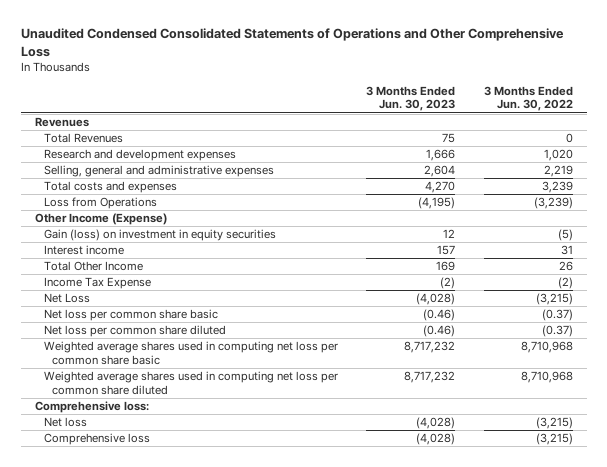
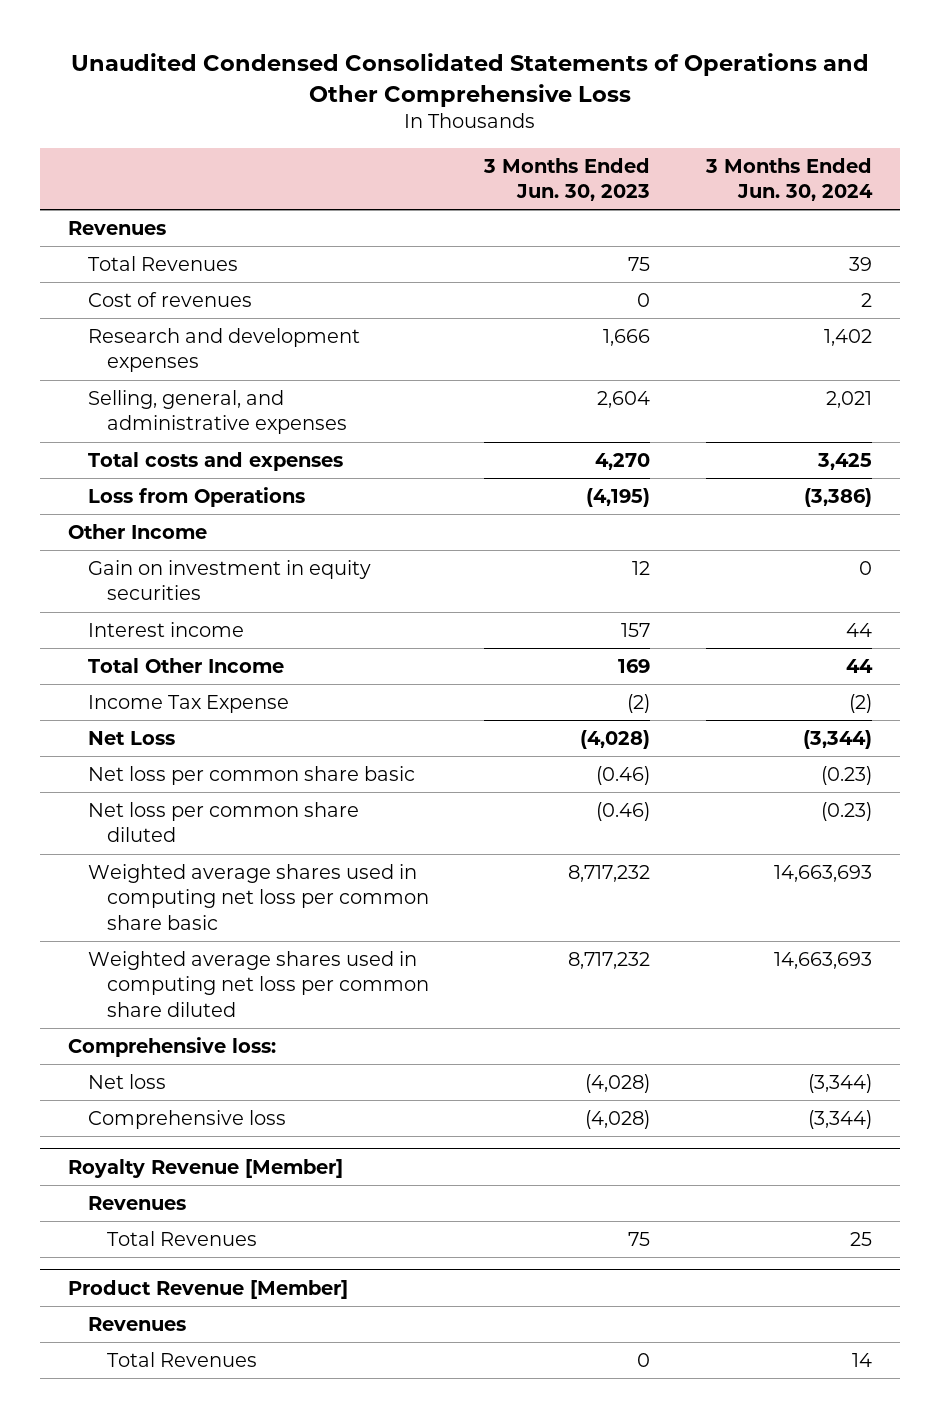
[483,85,573,112] 3 Months Ended Jun. 30, 2022 -> none
none -> [704,157,873,202] 3 Months Ended Jun. 30, 2024
none -> [87,292,252,308] Cost of revenues
[43,165,274,178] Selling, general and administrative expenses -> [87,390,347,435] Selling, general, and administrative expenses
[34,213,167,226] Other Income (Expense) -> [68,524,208,540] Other Income
[43,229,276,242] Gain (loss) on investment in equity securities -> [87,560,371,601] Gain on investment in equity securities
none -> [68,1158,344,1178] Royalty Revenue [Member]
none -> [87,1196,186,1211] Revenues
none -> [106,1231,257,1247] Total Revenues
none -> [68,1279,349,1299] Product Revenue [Member]
none -> [87,1317,186,1332] Revenues
none -> [106,1352,257,1368] Total Revenues

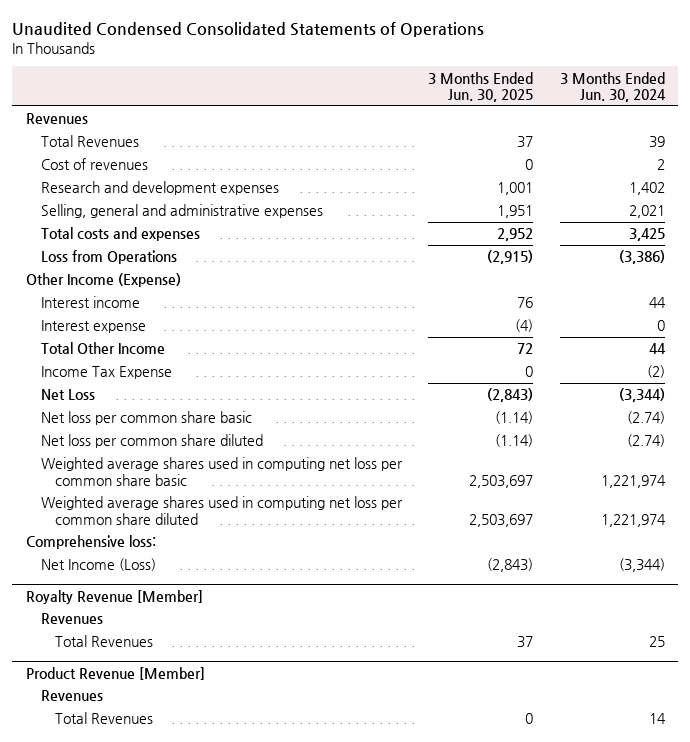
[71,52,870,107] Unaudited Condensed Consolidated Statements of Operations and Other Comprehensive Loss -> [12,21,485,37] Unaudited Condensed Consolidated Statements of Operations
[483,157,651,202] 3 Months Ended Jun. 30, 2023 -> none
none -> [428,71,534,103] 3 Months Ended Jun. 30, 2025
[87,390,347,435] Selling, general, and administrative expenses -> [40,204,323,219] Selling, general and administrative expenses
[87,560,371,601] Gain on investment in equity securities -> none
[68,524,208,540] Other Income -> [25,273,181,288] Other Income (Expense)
none -> [40,320,146,334] Interest expense
[820,766,872,786] (0.23) -> [626,411,665,425] (2.74)
[820,802,872,822] (0.23) -> [626,434,665,448] (2.74)
[773,865,872,883] 14,663,693 -> [600,474,666,488] 1,221,974
[773,952,872,970] 14,663,693 -> [600,513,666,527] 1,221,974
[87,1110,286,1130] Comprehensive loss -> none
[87,1074,166,1090] Net loss -> [40,558,156,572] Net Income (Loss)

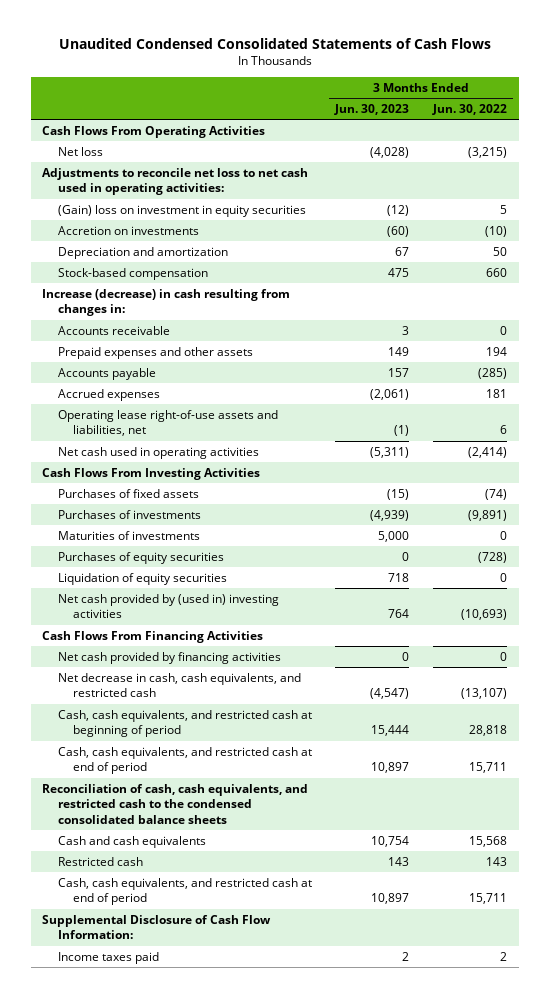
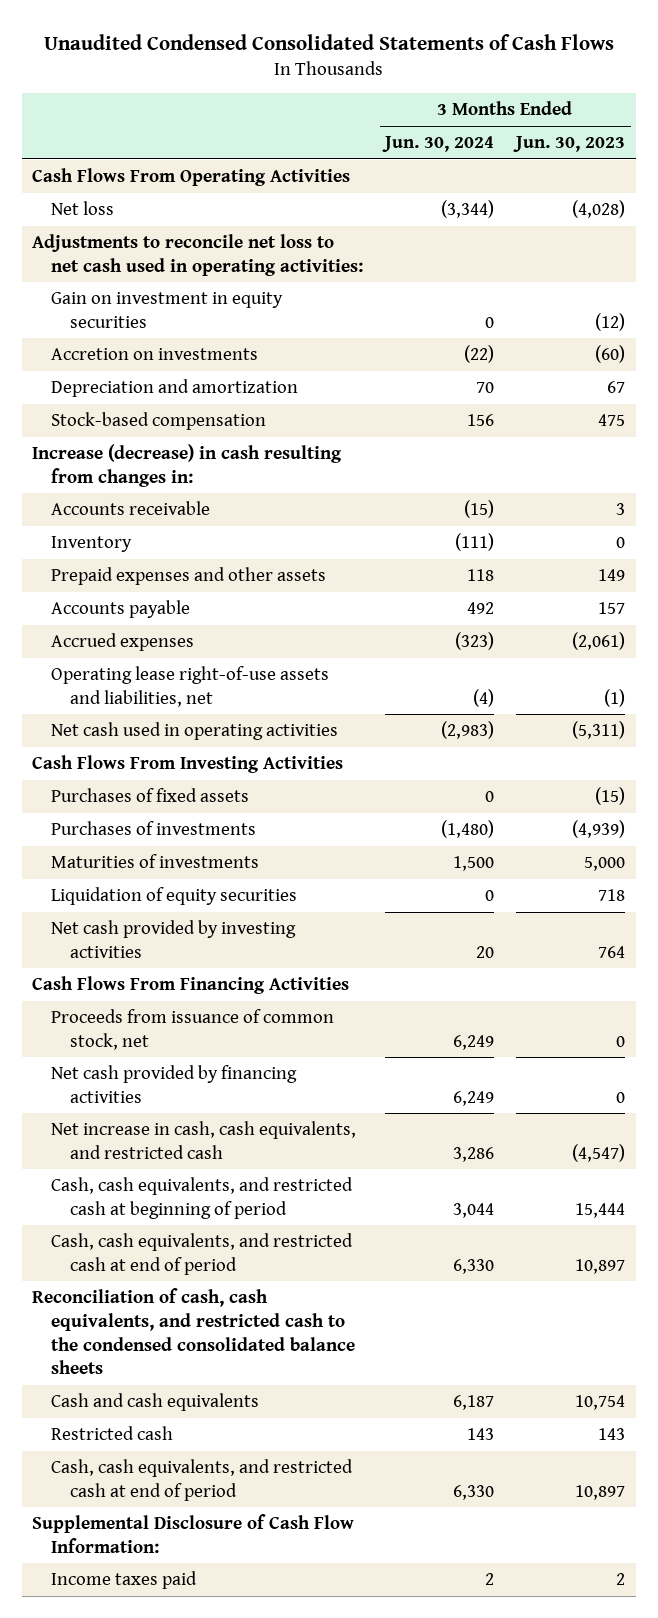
[432,103,508,115] Jun. 30, 2022 -> none
none -> [382,136,495,153] Jun. 30, 2024
[57,204,306,217] (Gain) loss on investment in equity securities -> [51,292,284,328] Gain on investment in equity securities
none -> [51,536,133,553] Inventory
[57,551,224,564] Purchases of equity securities -> none
[57,593,279,619] Net cash provided by (used in) investing activities -> [51,920,297,958] Net cash provided by investing activities
none -> [51,1009,335,1050] Proceeds from issuance of common stock, net
[57,672,301,698] Net decrease in cash, cash equivalents, and restricted cash -> [51,1121,357,1159] Net increase in cash, cash equivalents, and restricted cash

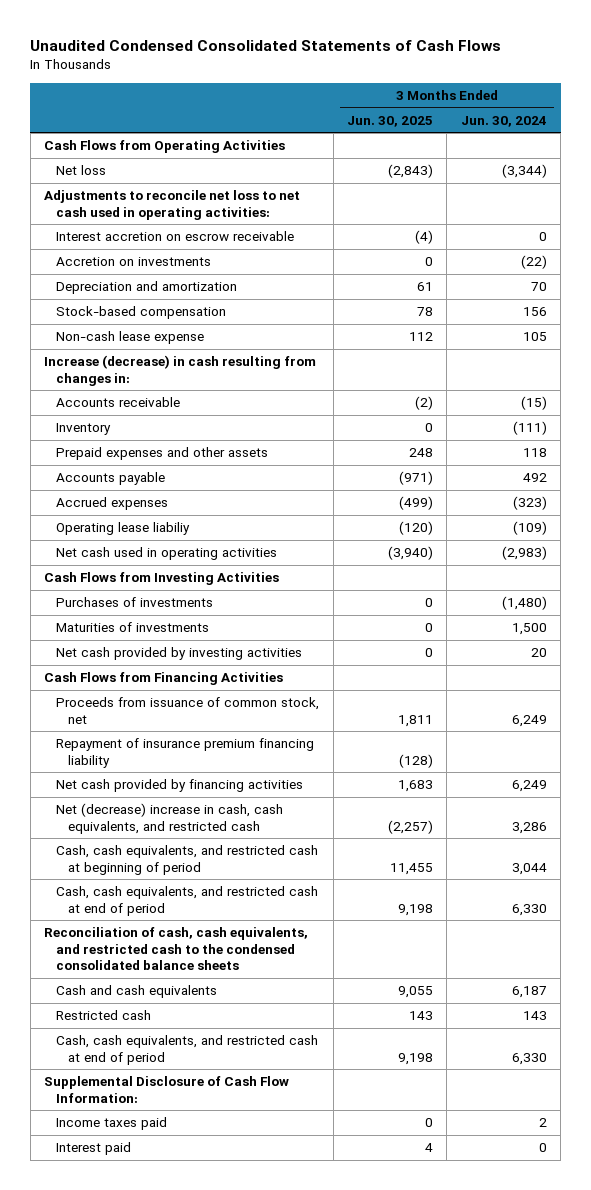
[513,136,626,153] Jun. 30, 2023 -> none
none -> [347,115,434,127] Jun. 30, 2025
[32,168,351,187] Cash Flows From Operating Activities -> [44,140,286,154] Cash Flows from Operating Activities
[51,292,284,328] Gain on investment in equity securities -> none
none -> [56,231,295,242] Interest accretion on escrow receivable
none -> [56,331,205,345] Non-cash lease expense
[51,666,330,707] Operating lease right-of-use assets and liabilities, net -> none
none -> [56,522,191,536] Operating lease liabiliy
[51,788,250,803] Purchases of fixed assets -> none
[32,755,344,774] Cash Flows From Investing Activities -> [44,572,280,586] Cash Flows from Investing Activities
[51,887,298,906] Liquidation of equity securities -> none
[32,976,350,995] Cash Flows From Financing Activities -> [44,672,284,686] Cash Flows from Financing Activities
none -> [56,738,315,768] Repayment of insurance premium financing liability
[51,1121,357,1159] Net increase in cash, cash equivalents, and restricted cash -> [56,803,284,834] Net (decrease) increase in cash, cash equivalents, and restricted cash
none -> [56,1142,132,1156] Interest paid

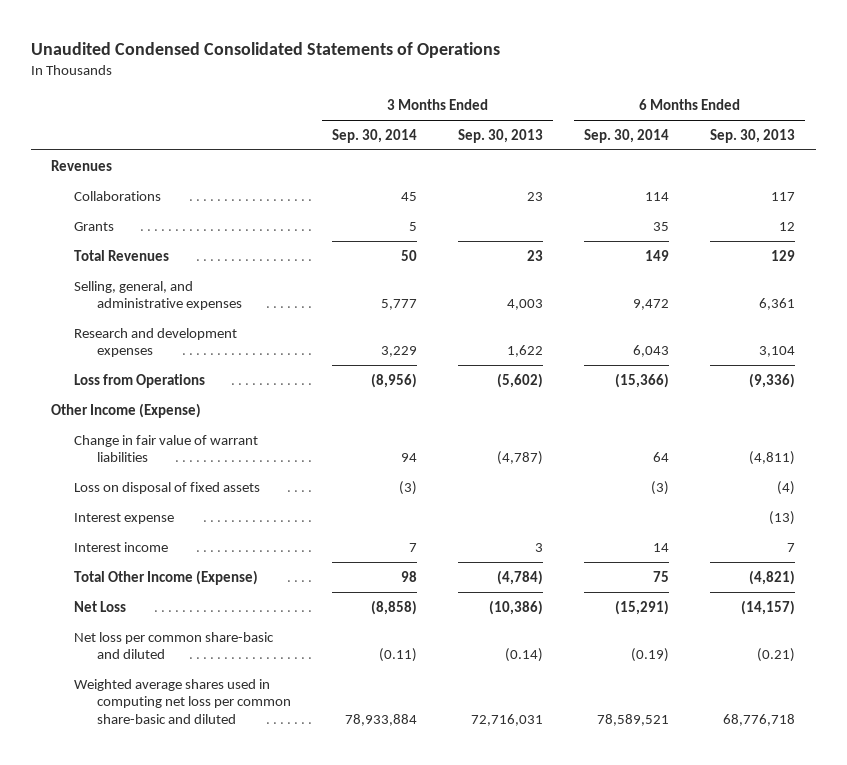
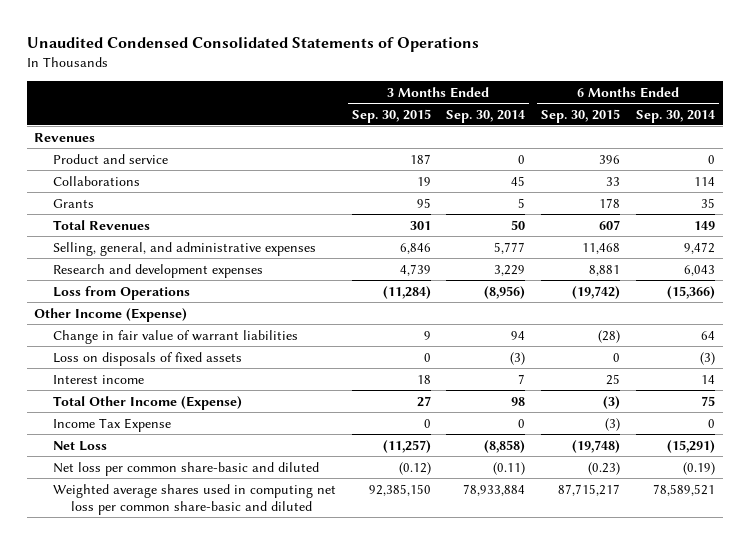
[458,128,544,143] Sep. 30, 2013 -> none
[710,128,796,143] Sep. 30, 2013 -> none
none -> [351,108,431,123] Sep. 30, 2015
none -> [541,108,621,123] Sep. 30, 2015
none -> [52,153,168,164] Product and service
[74,512,175,524] Interest expense -> none
[74,481,261,494] Loss on disposal of fixed assets -> [52,351,242,366] Loss on disposals of fixed assets
none -> [52,417,171,432] Income Tax Expense

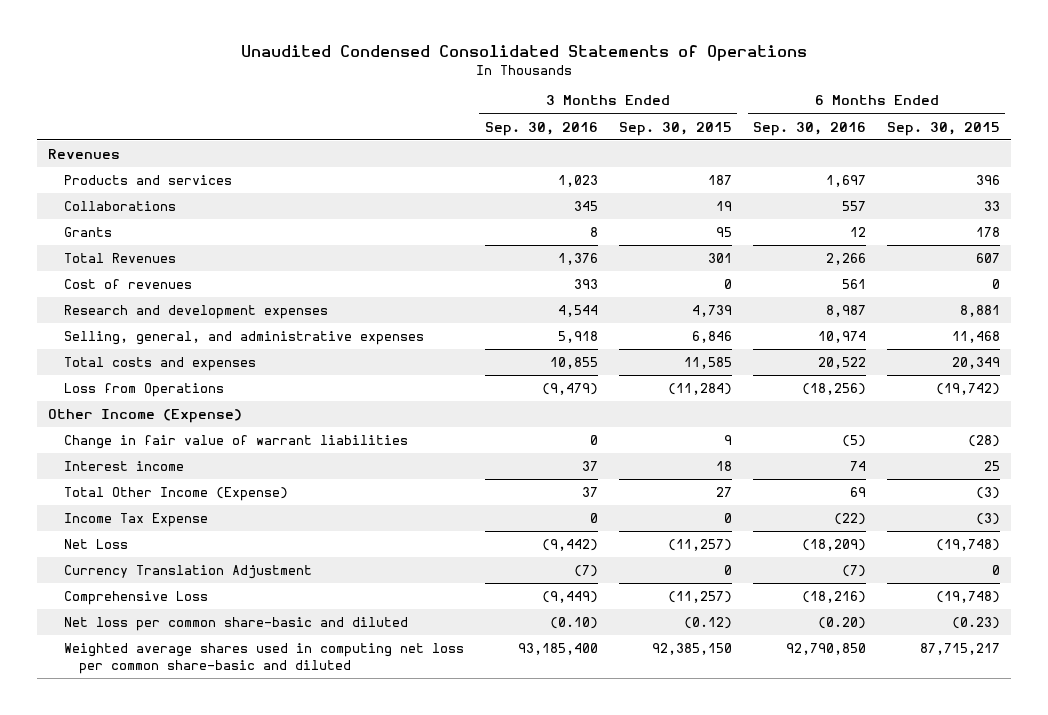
[446,109,526,123] Sep. 30, 2014 -> none
[636,109,716,123] Sep. 30, 2014 -> none
none -> [484,121,598,136] Sep. 30, 2016
none -> [752,121,866,136] Sep. 30, 2016
[52,153,168,164] Product and service -> [63,175,232,186] Products and services
none -> [63,279,192,290] Cost of revenues
[52,241,316,256] Selling, general, and administrative expenses -> [63,331,424,346] Selling, general, and administrative expenses
none -> [63,357,256,372] Total costs and expenses
[52,351,242,366] Loss on disposals of fixed assets -> none
none -> [63,565,312,580] Currency Translation Adjustment
none -> [63,591,208,606] Comprehensive Loss

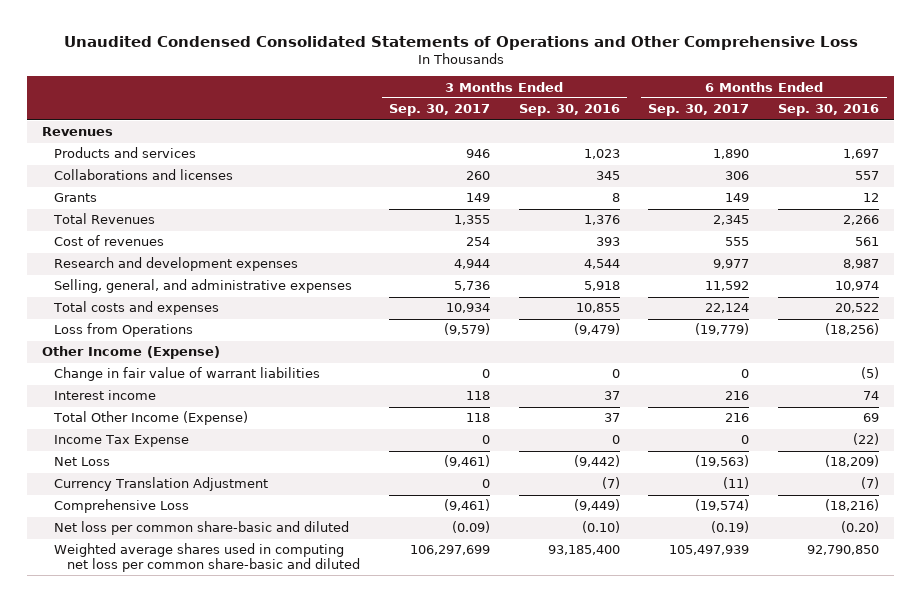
[240,45,807,62] Unaudited Condensed Consolidated Statements of Operations -> [63,35,858,50] Unaudited Condensed Consolidated Statements of Operations and Other Comprehensive Loss
[618,121,732,136] Sep. 30, 2015 -> none
[887,121,1001,136] Sep. 30, 2015 -> none
none -> [388,104,490,117] Sep. 30, 2017
none -> [648,104,750,117] Sep. 30, 2017
[63,201,176,212] Collaborations -> [54,169,234,181] Collaborations and licenses

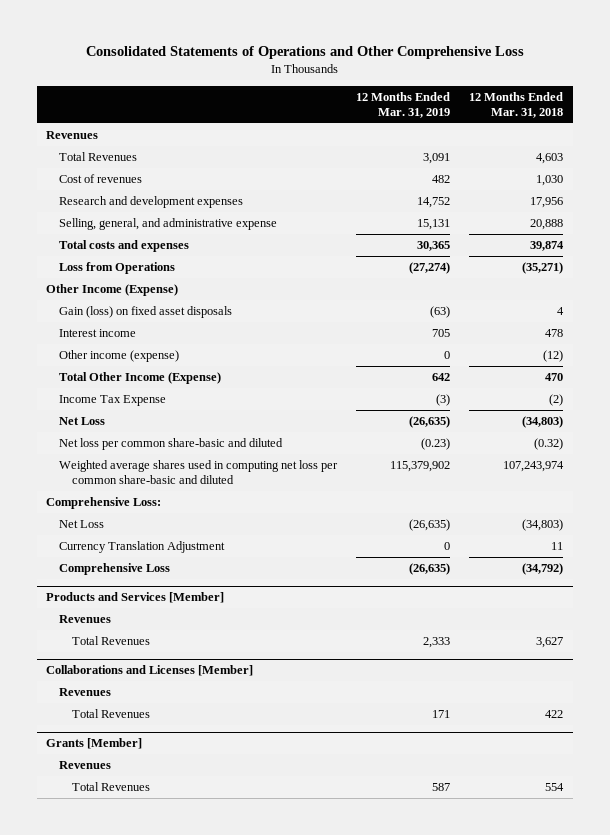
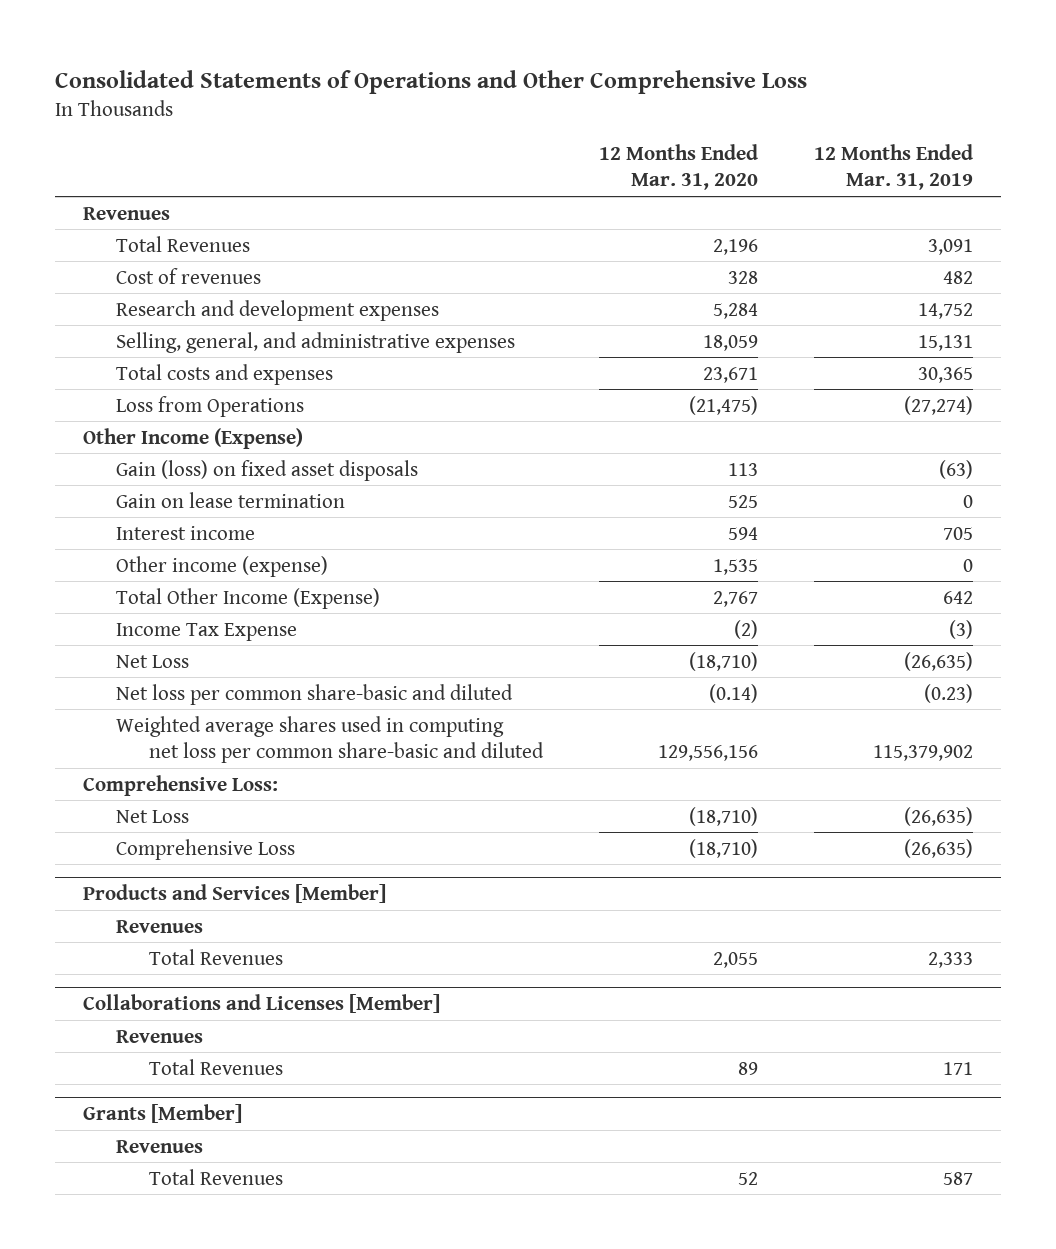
[469,92,564,118] 12 Months Ended Mar. 31, 2018 -> none
none -> [599,144,759,191] 12 Months Ended Mar. 31, 2020
[59,217,278,230] Selling, general, and administrative expense -> [116,331,516,353] Selling, general, and administrative expenses
none -> [116,491,346,508] Gain on lease termination
[59,540,226,553] Currency Translation Adjustment -> none

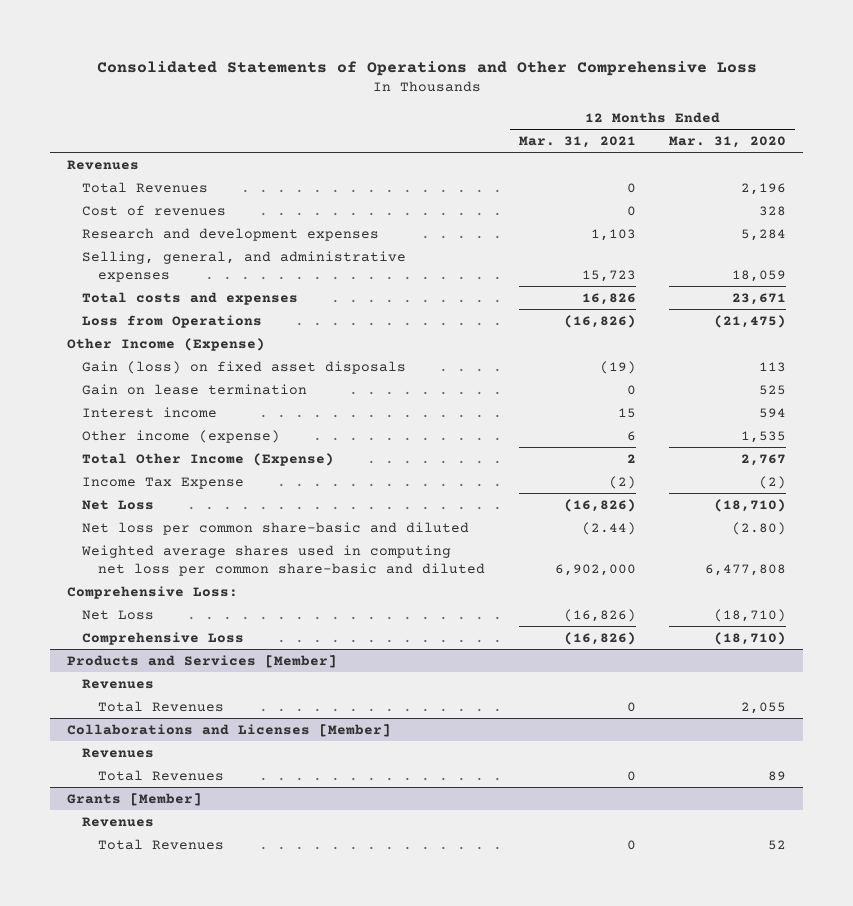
[813,144,973,191] 12 Months Ended Mar. 31, 2019 -> none
none -> [518,135,636,148] Mar. 31, 2021
[709,683,759,703] (0.14) -> [732,521,787,535] (2.80)
[658,745,759,762] 129,556,156 -> [705,563,787,576] 6,477,808

